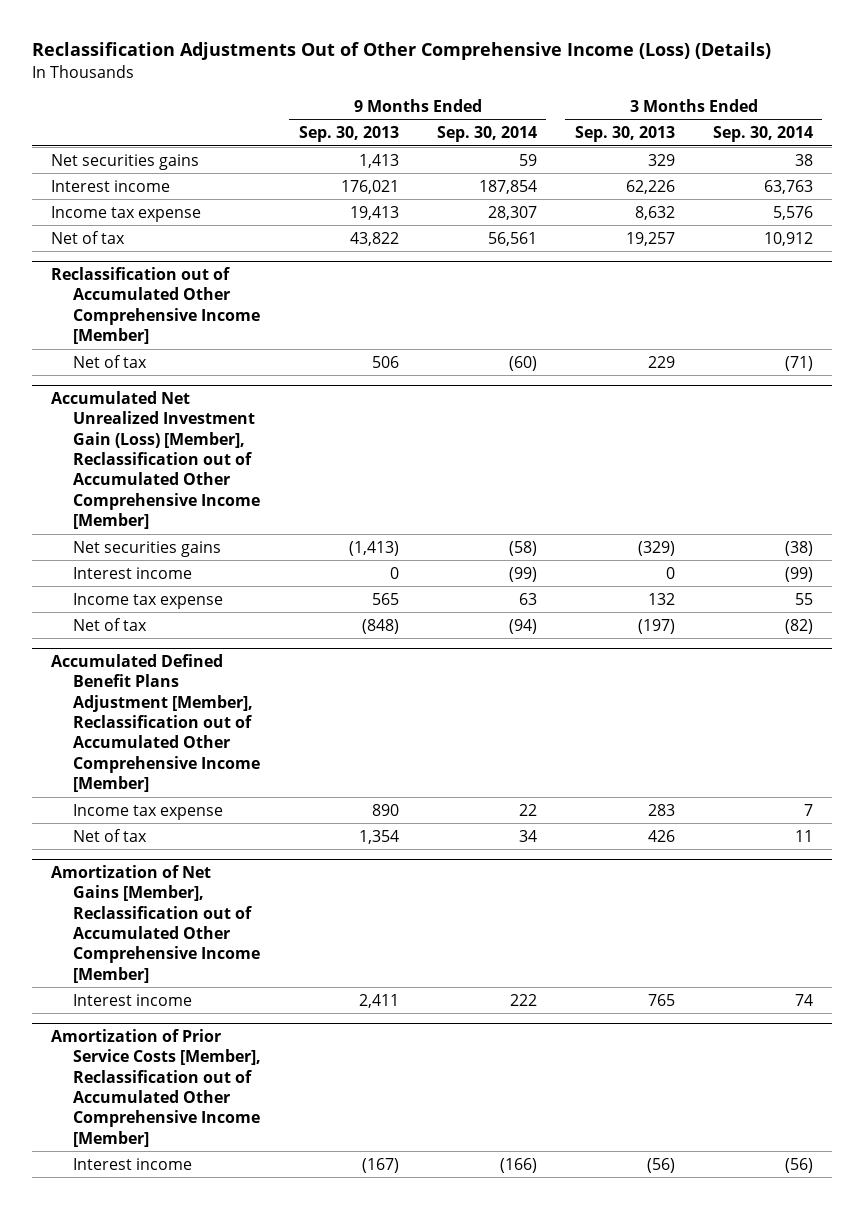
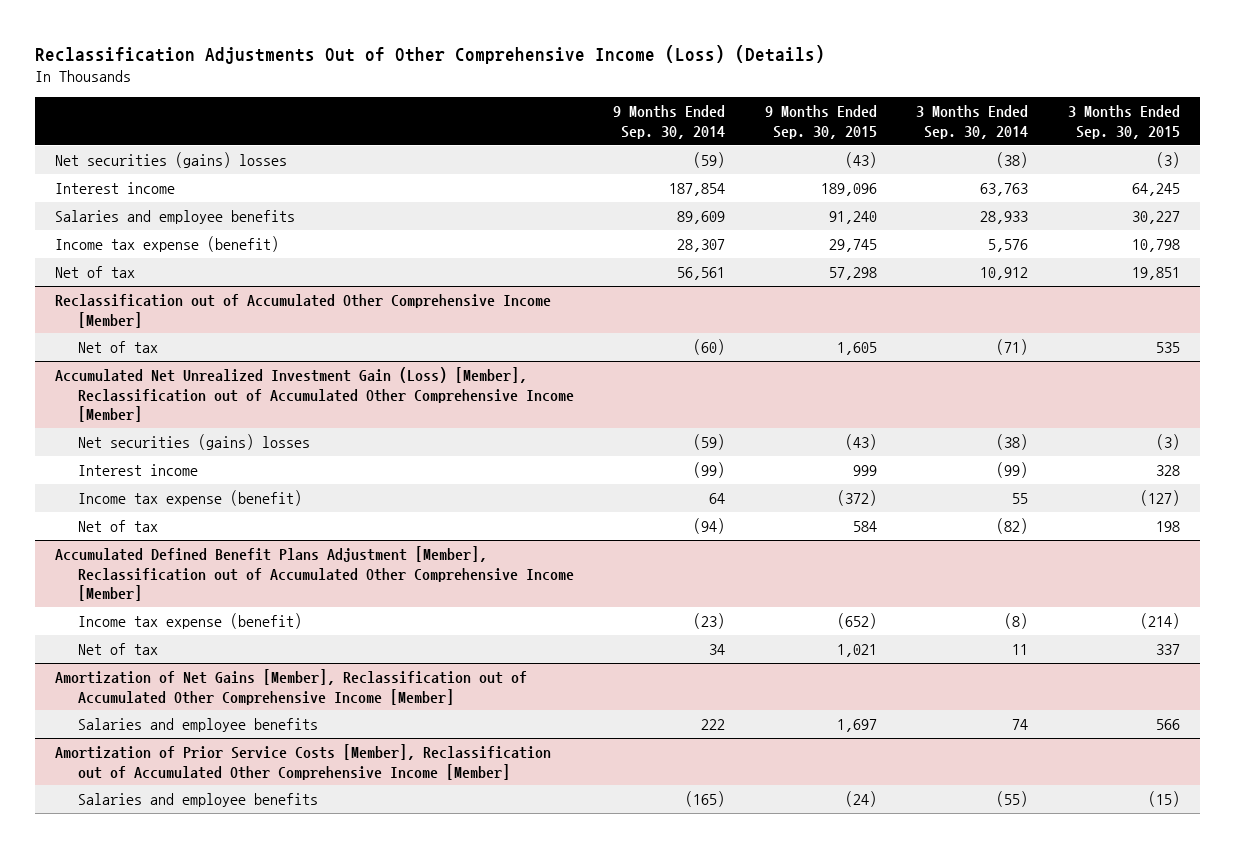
[298,126,399,143] Sep. 30, 2013 -> none
[574,126,675,143] Sep. 30, 2013 -> none
none -> [764,105,877,139] 9 Months Ended Sep. 30, 2015
none -> [1067,105,1180,139] 3 Months Ended Sep. 30, 2015
[50,153,199,170] Net securities gains -> [54,151,287,168] Net securities (gains) losses
[518,153,537,166] 59 -> [693,151,726,168] (59)
[794,153,813,166] 38 -> [996,151,1029,168] (38)
none -> [54,209,295,224] Salaries and employee benefits
[50,205,201,222] Income tax expense -> [54,235,279,252] Income tax expense (benefit)
[72,540,221,557] Net securities gains -> [77,433,310,450] Net securities (gains) losses
[508,540,537,556] (58) -> [693,433,726,450] (59)
[72,592,223,609] Income tax expense -> [77,489,302,506] Income tax expense (benefit)
[518,592,537,605] 63 -> [709,492,726,504] 64
[72,803,223,820] Income tax expense -> [77,612,302,629] Income tax expense (benefit)
[518,803,537,816] 22 -> [693,612,726,629] (23)
[803,803,813,816] 7 -> [1004,612,1029,629] (8)
[72,993,192,1006] Interest income -> [77,717,318,732] Salaries and employee benefits
[72,1157,192,1170] Interest income -> none
none -> [77,792,318,807] Salaries and employee benefits

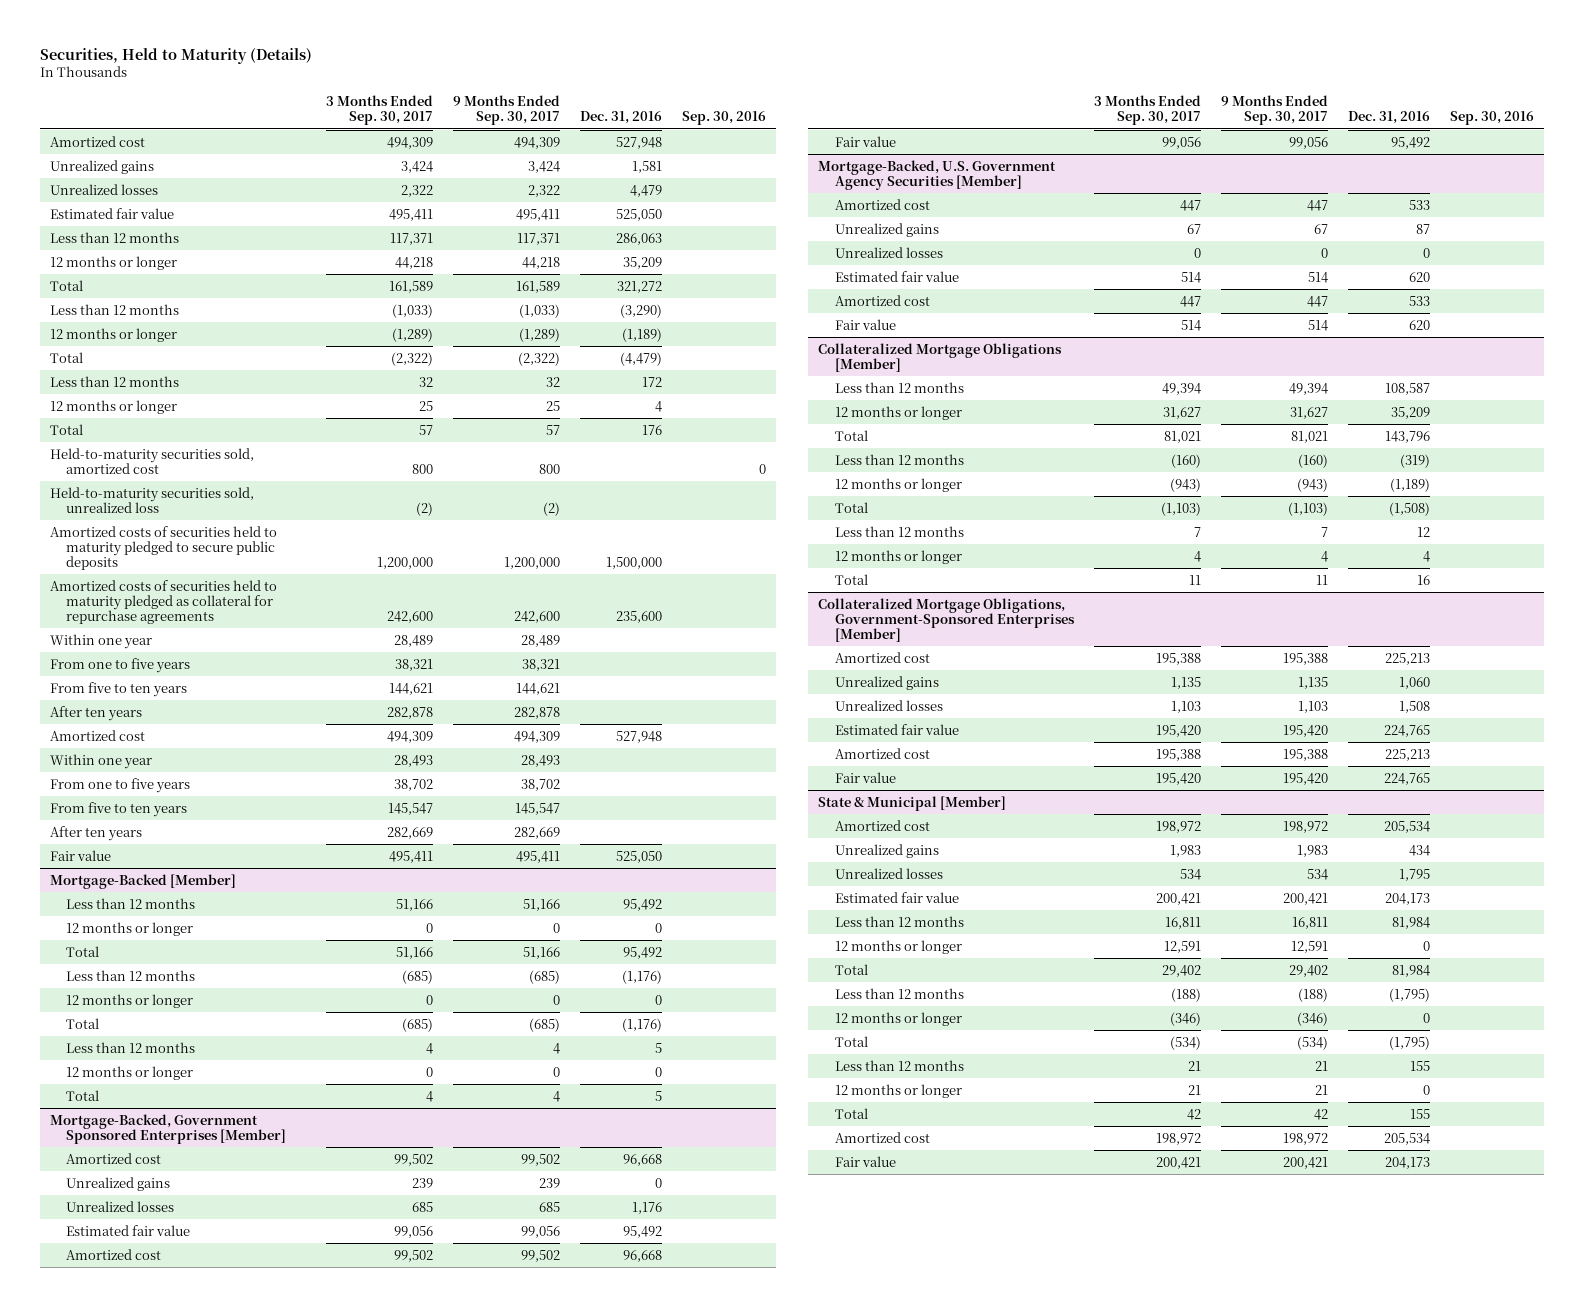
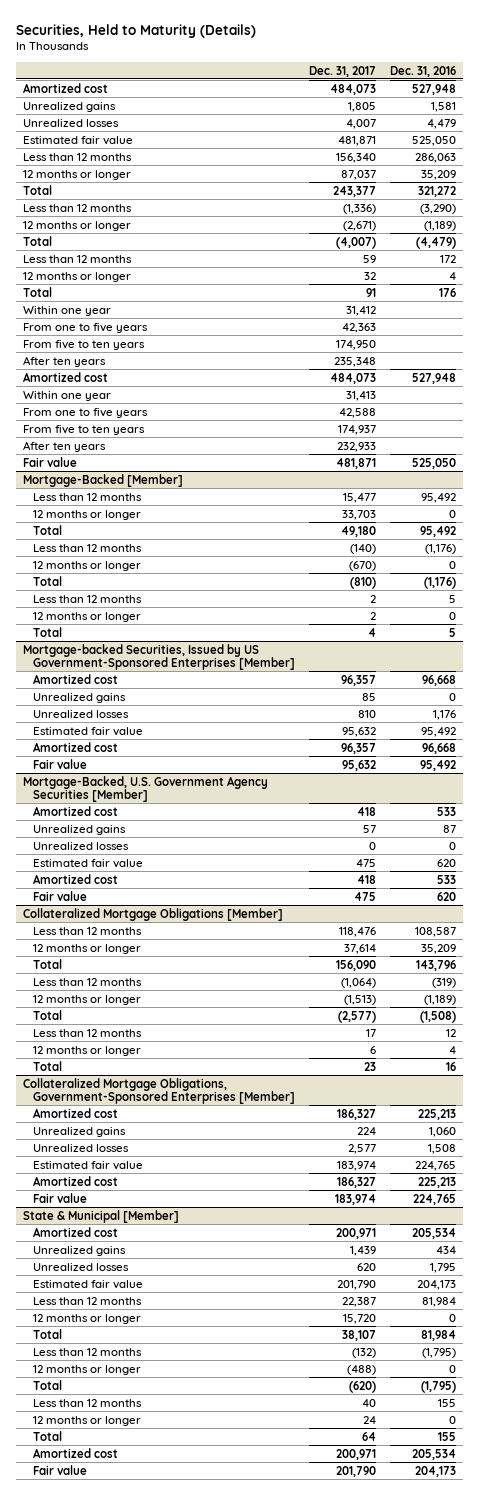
[325,95,433,126] 3 Months Ended Sep. 30, 2017 -> none
[452,95,560,126] 9 Months Ended Sep. 30, 2017 -> none
[682,111,767,126] Sep. 30, 2016 -> none
none -> [309,65,377,77] Dec. 31, 2017
[49,447,254,474] Held-to-maturity securities sold, amortized cost -> none
[49,486,254,513] Held-to-maturity securities sold, unrealized loss -> none
[49,525,277,570] Amortized costs of securities held to maturity pledged to secure public deposits -> none
[49,579,277,624] Amortized costs of securities held to maturity pledged as collateral for repurchase agreements -> none
[49,1113,287,1144] Mortgage-Backed, Government Sponsored Enterprises [Member] -> [23,643,296,671] Mortgage-backed Securities, Issued by US Government-Sponsored Enterprises [Member]

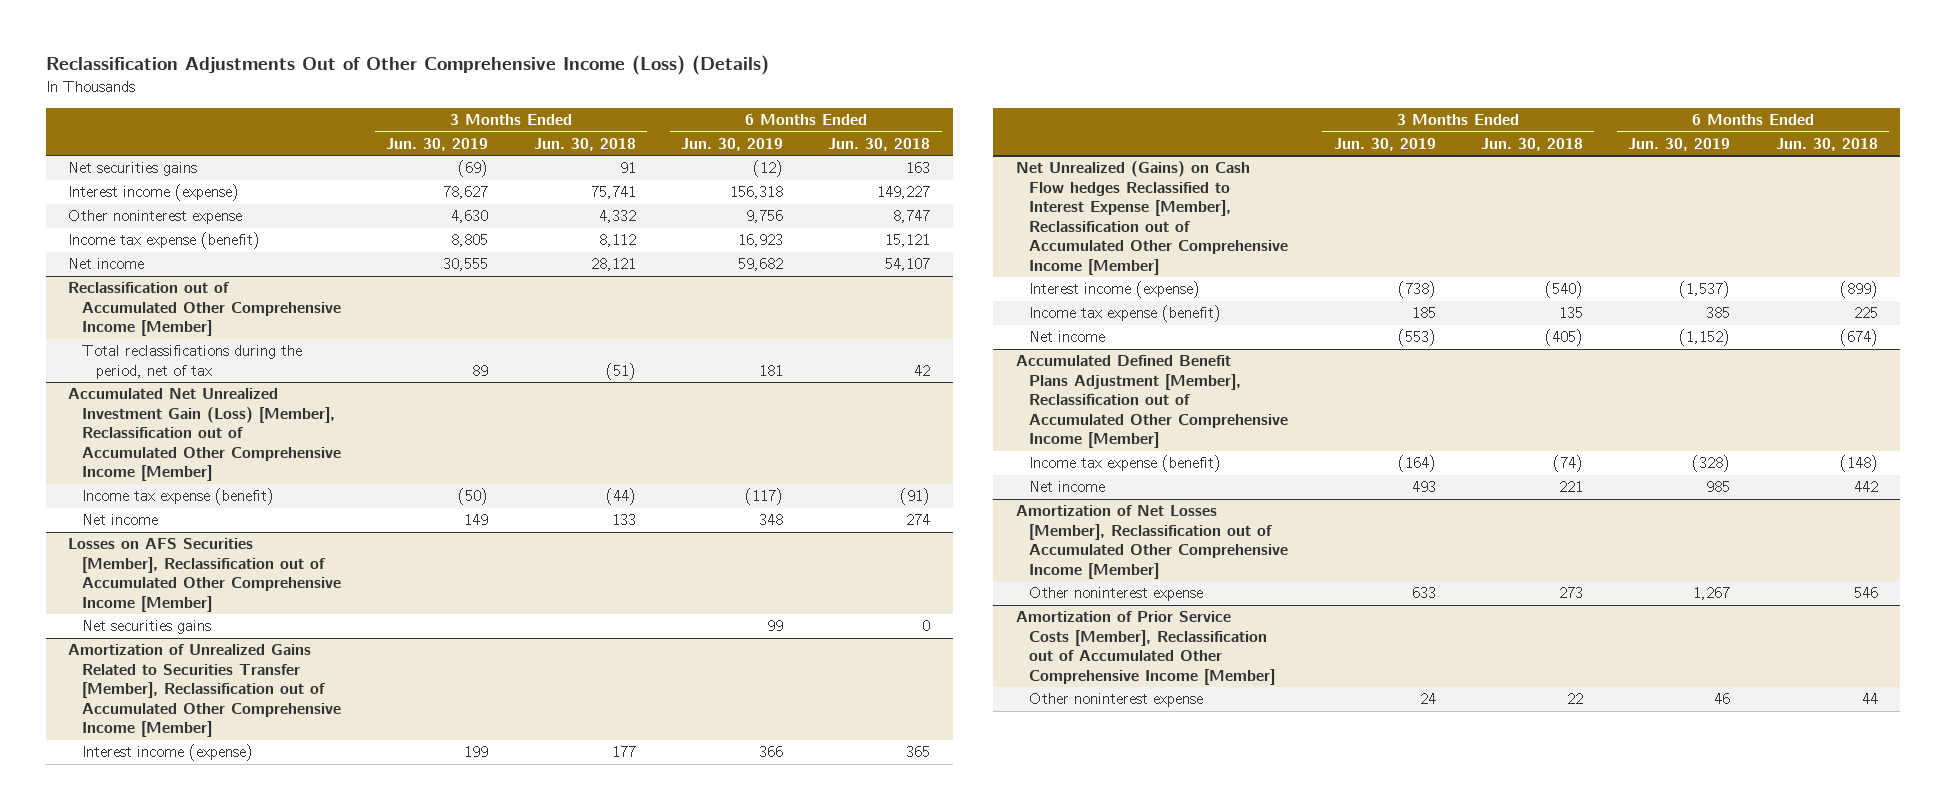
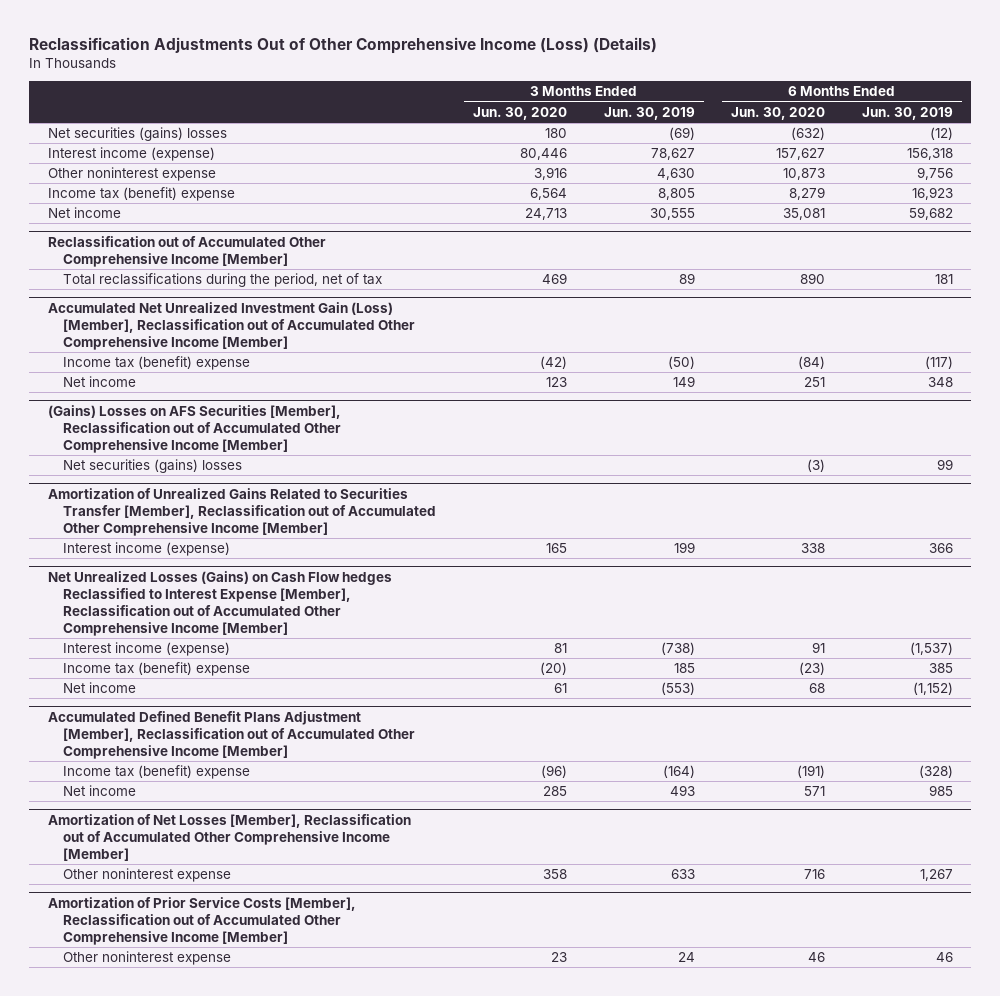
[533,137,636,151] Jun. 30, 2018 -> none
[828,137,931,151] Jun. 30, 2018 -> none
none -> [473,106,568,120] Jun. 30, 2020
none -> [731,106,826,120] Jun. 30, 2020
[68,162,198,177] Net securities gains -> [47,127,227,142] Net securities (gains) losses
[68,232,261,250] Income tax expense (benefit) -> [47,187,235,202] Income tax (benefit) expense
[82,488,275,506] Income tax expense (benefit) -> [63,356,251,371] Income tax (benefit) expense
[68,538,342,612] Losses on AFS Securities [Member], Reclassification out of Accumulated Other Comprehensive Income [Member] -> [47,404,342,453] (Gains) Losses on AFS Securities [Member], Reclassification out of Accumulated Other Comprehensive Income [Member]
[82,620,212,635] Net securities gains -> [63,459,243,474] Net securities (gains) losses
[1015,161,1289,275] Net Unrealized (Gains) on Cash Flow hedges Reclassified to Interest Expense [Member], Reclassification out of Accumulated Other Comprehensive Income [Member] -> [47,570,392,637] Net Unrealized Losses (Gains) on Cash Flow hedges Reclassified to Interest Expense [Member], Reclassification out of Accumulated Other Comprehensive Income [Member]
[1029,305,1222,323] Income tax expense (benefit) -> [63,662,251,677] Income tax (benefit) expense
[1029,455,1222,473] Income tax expense (benefit) -> [63,765,251,780] Income tax (benefit) expense

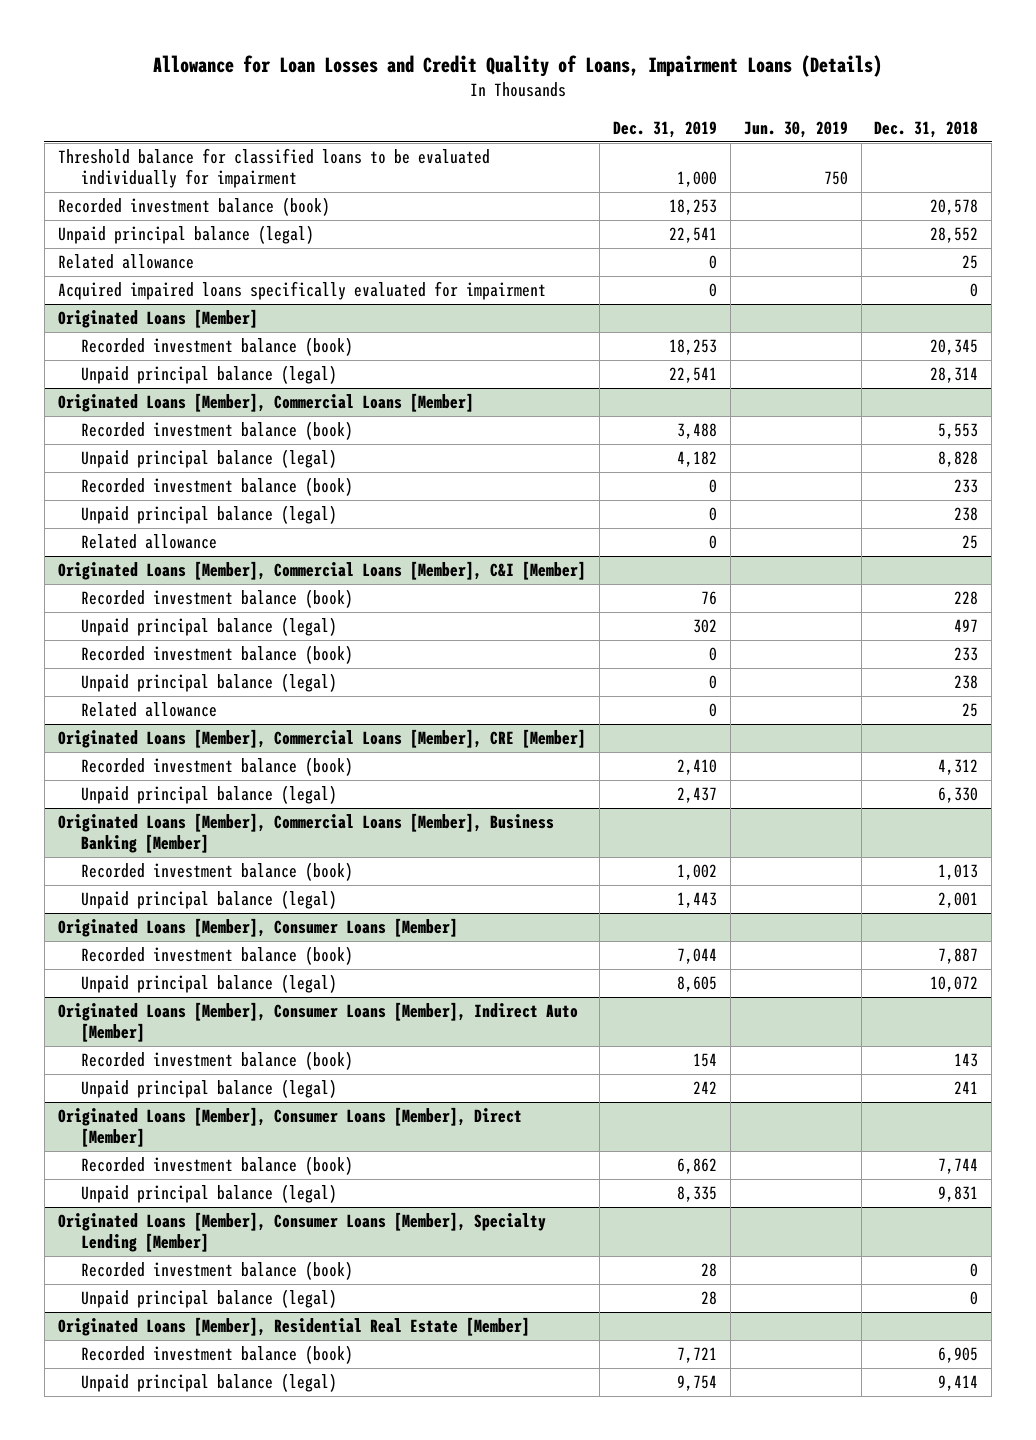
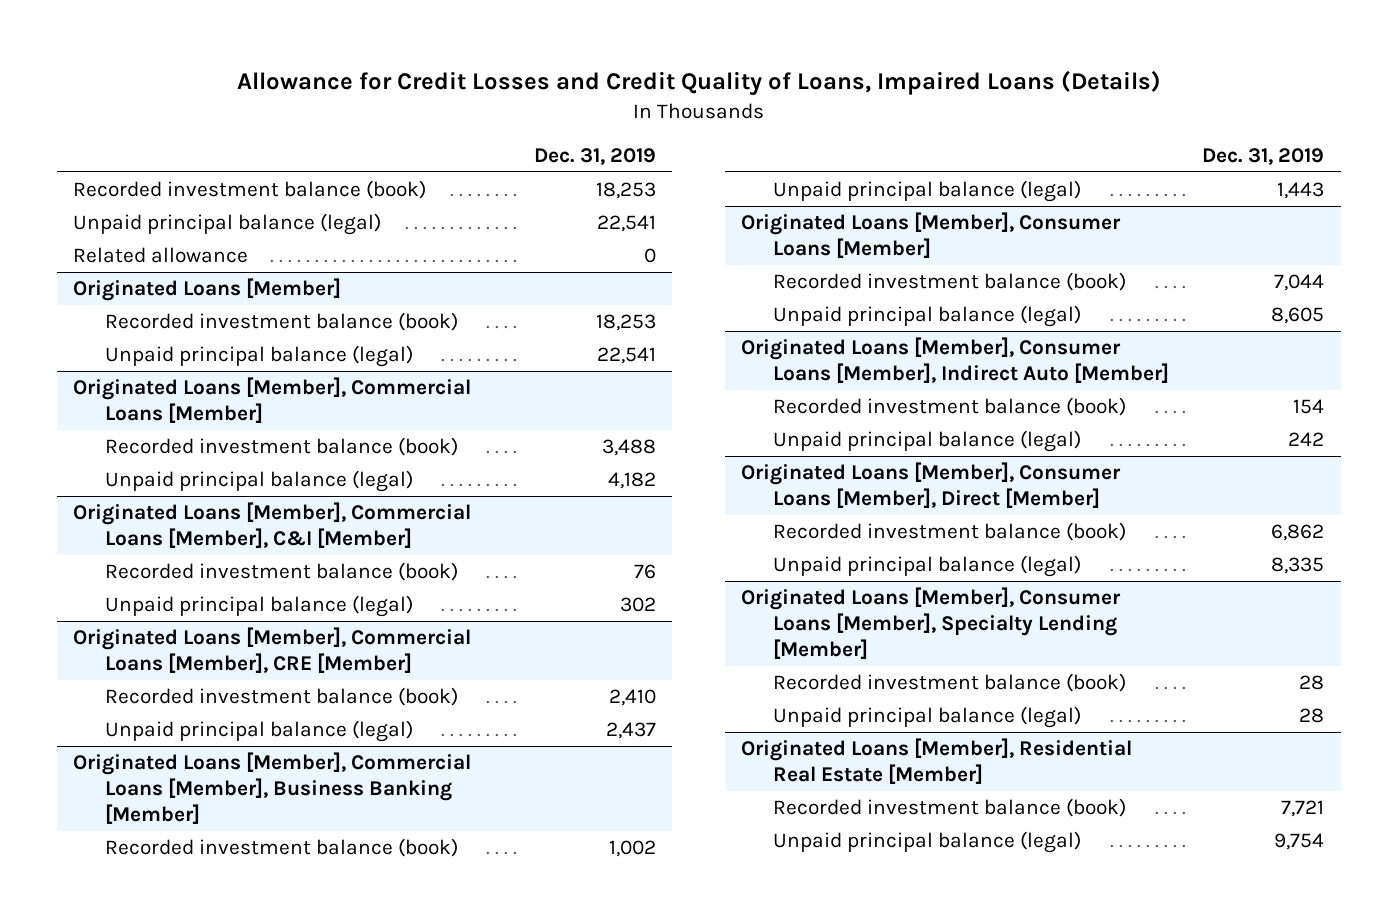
[153,54,883,77] Allowance for Loan Losses and Credit Quality of Loans, Impairment Loans (Details) -> [236,70,1161,97] Allowance for Credit Losses and Credit Quality of Loans, Impaired Loans (Details)
[743,120,848,138] Jun. 30, 2019 -> none
[874,120,979,138] Dec. 31, 2018 -> none
[57,148,490,188] Threshold balance for classified loans to be evaluated individually for impairment -> none
[57,281,546,301] Acquired impaired loans specifically evaluated for impairment -> none
[80,477,353,497] Recorded investment balance (book) -> none
[80,505,337,525] Unpaid principal balance (legal) -> none
[80,534,217,550] Related allowance -> none
[80,645,353,665] Recorded investment balance (book) -> none
[80,673,337,693] Unpaid principal balance (legal) -> none
[80,702,217,718] Related allowance -> none

